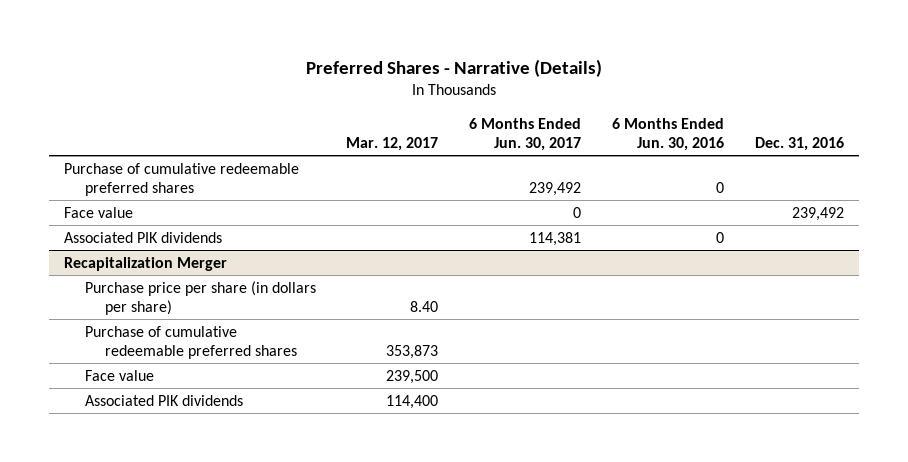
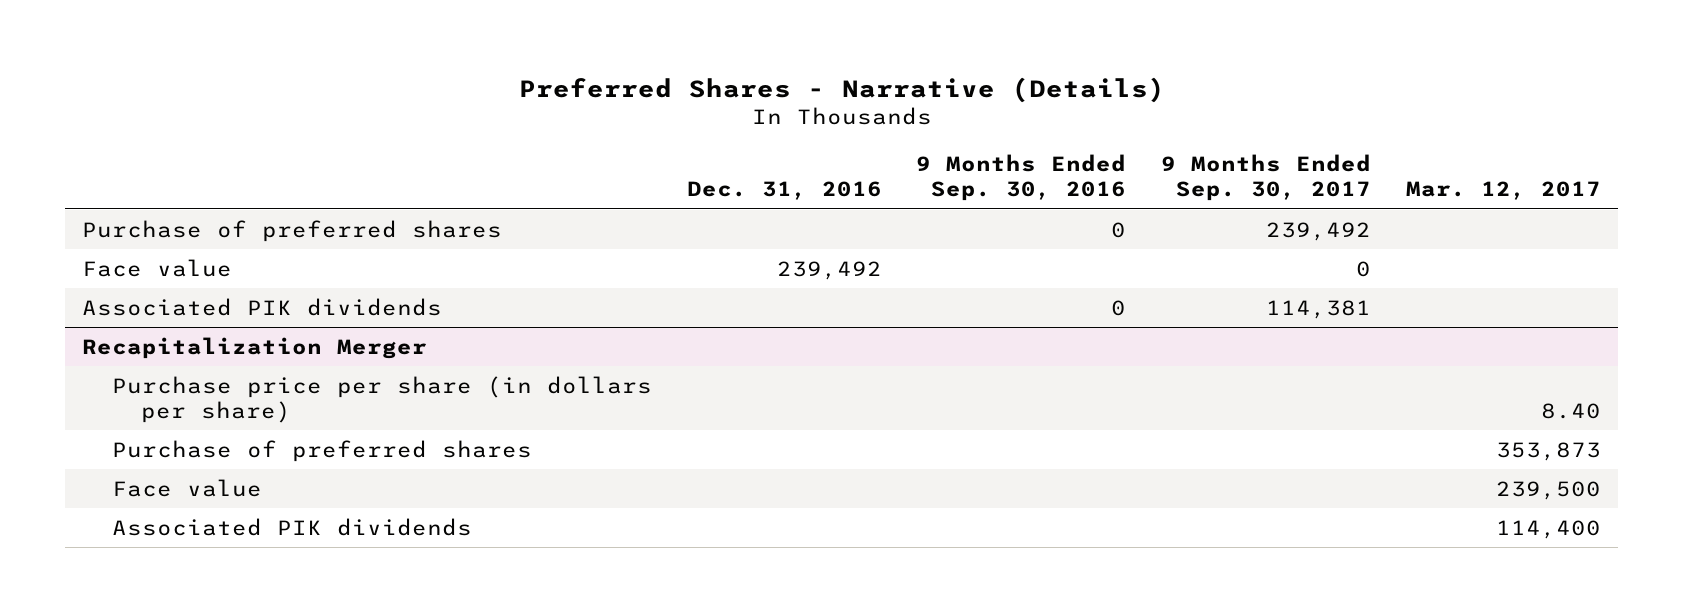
[469,117,582,152] 6 Months Ended Jun. 30, 2017 -> none
[611,117,724,152] 6 Months Ended Jun. 30, 2016 -> none
none -> [916,154,1127,202] 9 Months Ended Sep. 30, 2016
none -> [1161,154,1372,202] 9 Months Ended Sep. 30, 2017
[64,162,300,196] Purchase of cumulative redeemable preferred shares -> [82,219,503,242] Purchase of preferred shares
[84,325,298,359] Purchase of cumulative redeemable preferred shares -> [111,439,532,462] Purchase of preferred shares

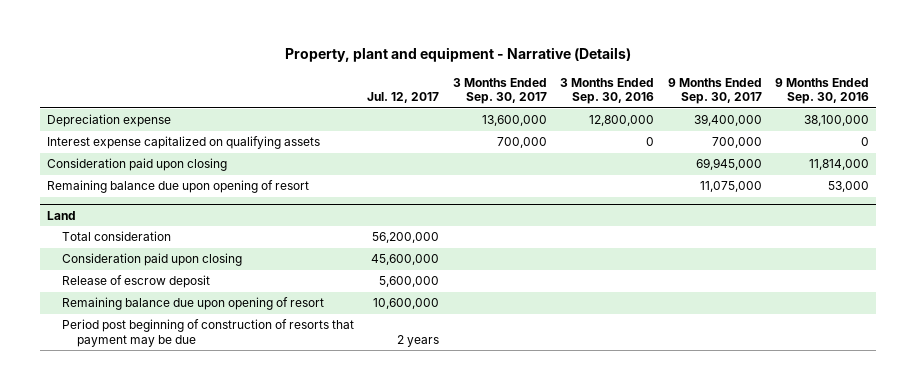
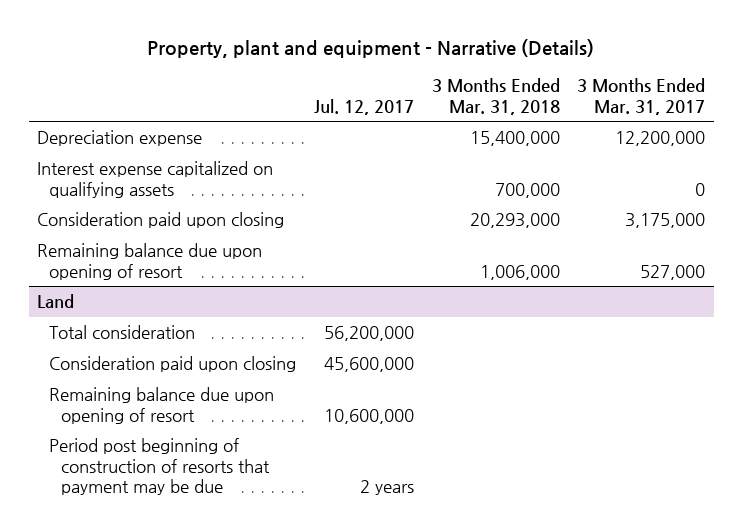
[452,77,547,105] 3 Months Ended Sep. 30, 2017 -> none
[560,77,655,105] 3 Months Ended Sep. 30, 2016 -> none
[667,77,762,105] 9 Months Ended Sep. 30, 2017 -> none
[775,77,870,105] 9 Months Ended Sep. 30, 2016 -> none
none -> [431,78,560,115] 3 Months Ended Mar. 31, 2018
none -> [577,78,706,115] 3 Months Ended Mar. 31, 2017
[62,275,211,289] Release of escrow deposit -> none

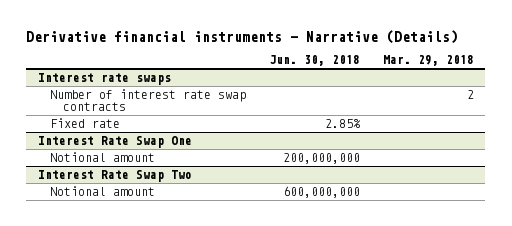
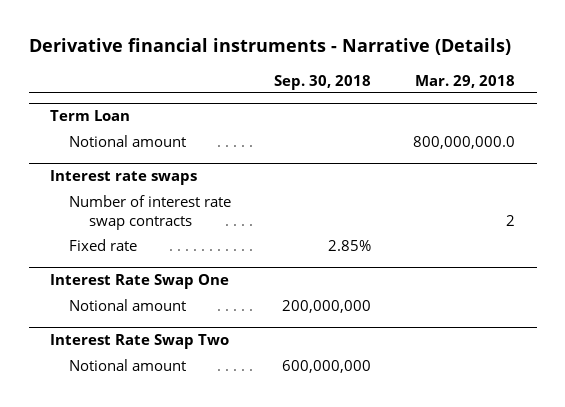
[269,55,361,67] Jun. 30, 2018 -> none
none -> [273,74,371,90] Sep. 30, 2018
none -> [50,110,131,122] Term Loan
none -> [69,135,187,148] Notional amount

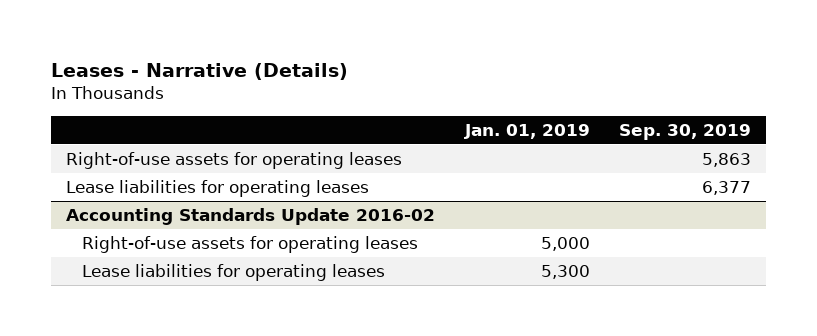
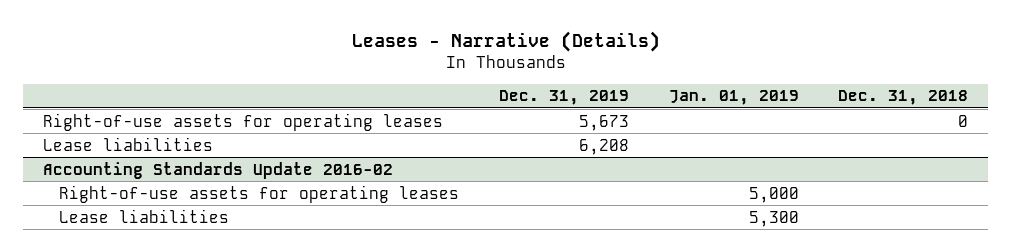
[619,123,752,140] Sep. 30, 2019 -> none
none -> [498,90,629,106] Dec. 31, 2019
none -> [838,90,969,106] Dec. 31, 2018
[65,180,369,198] Lease liabilities for operating leases -> [42,136,213,151] Lease liabilities
[82,264,386,282] Lease liabilities for operating leases -> [59,208,230,223] Lease liabilities

